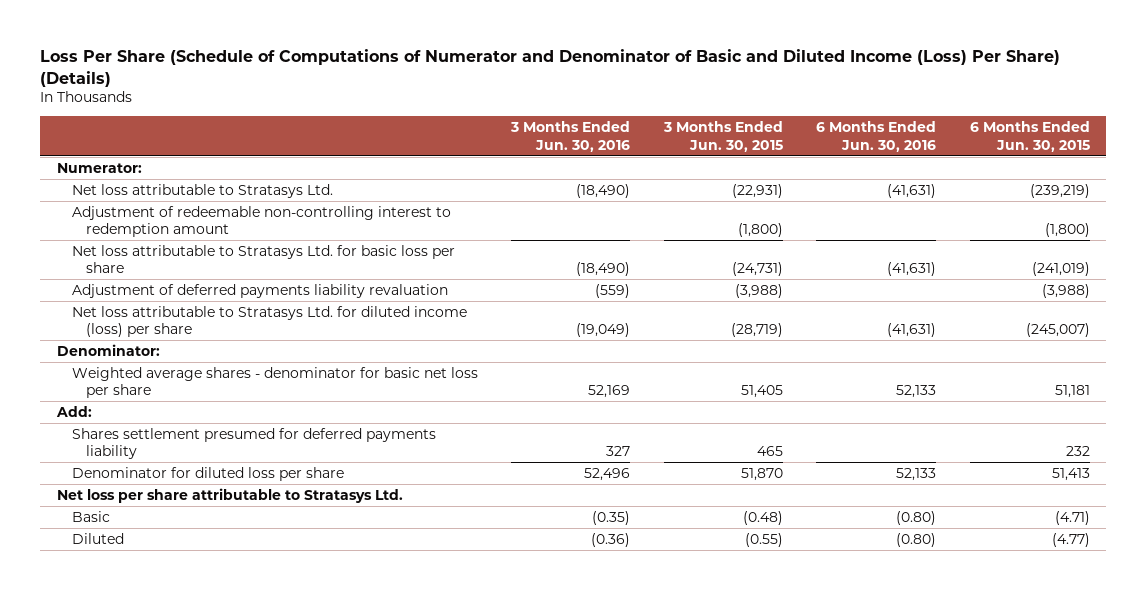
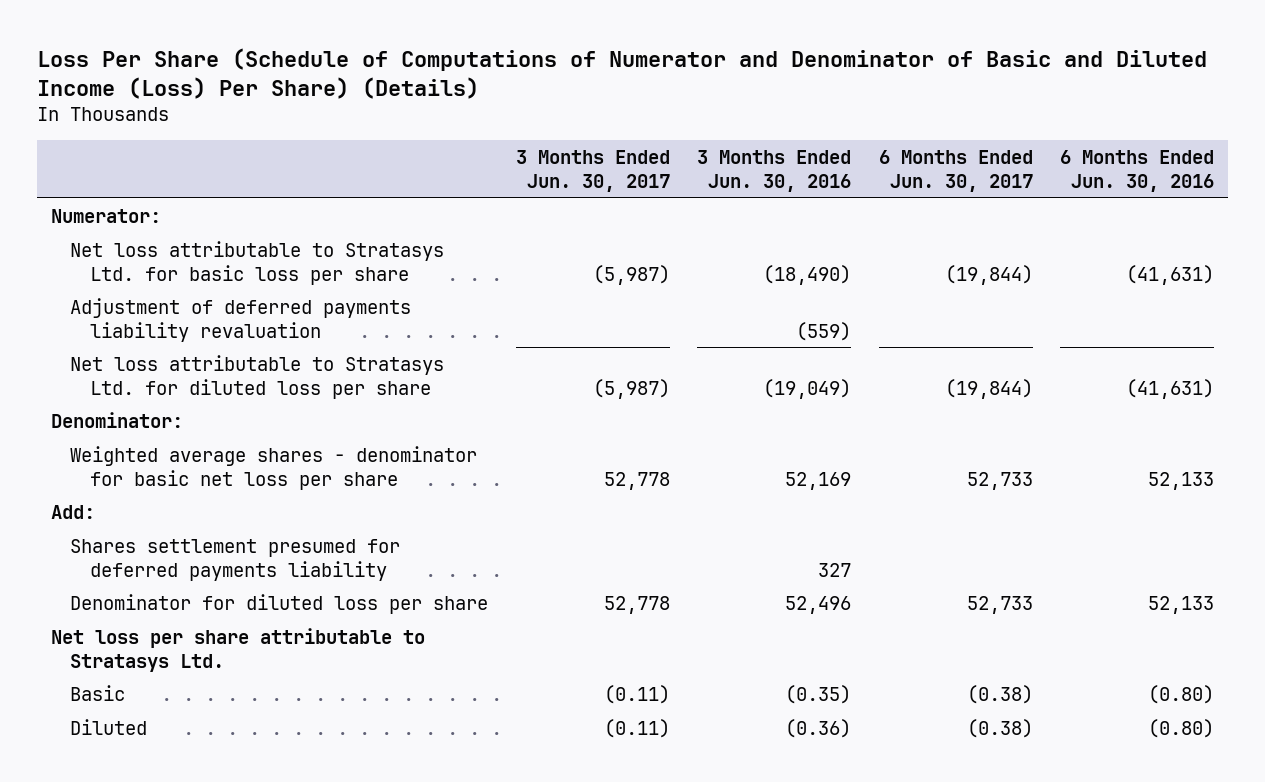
[662,121,783,152] 3 Months Ended Jun. 30, 2015 -> none
[969,121,1090,152] 6 Months Ended Jun. 30, 2015 -> none
none -> [515,149,670,192] 3 Months Ended Jun. 30, 2017
none -> [878,149,1033,192] 6 Months Ended Jun. 30, 2017
[71,183,333,198] Net loss attributable to Stratasys Ltd. -> none
[71,205,451,238] Adjustment of redeemable non-controlling interest to redemption amount -> none
[71,305,467,338] Net loss attributable to Stratasys Ltd. for diluted income (loss) per share -> [70,354,445,399] Net loss attributable to Stratasys Ltd. for diluted loss per share

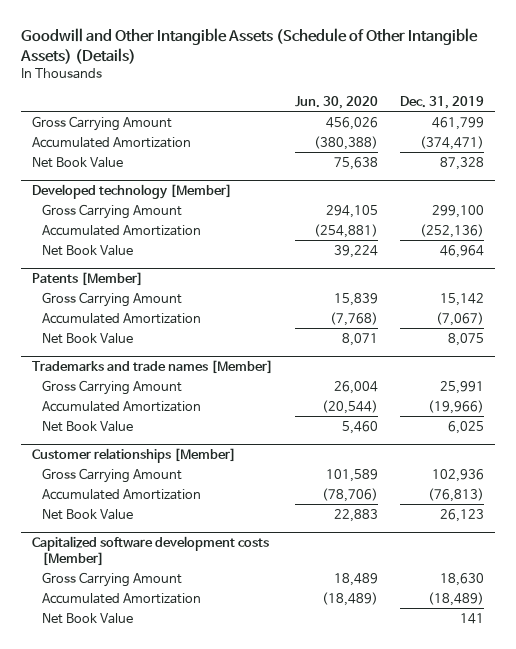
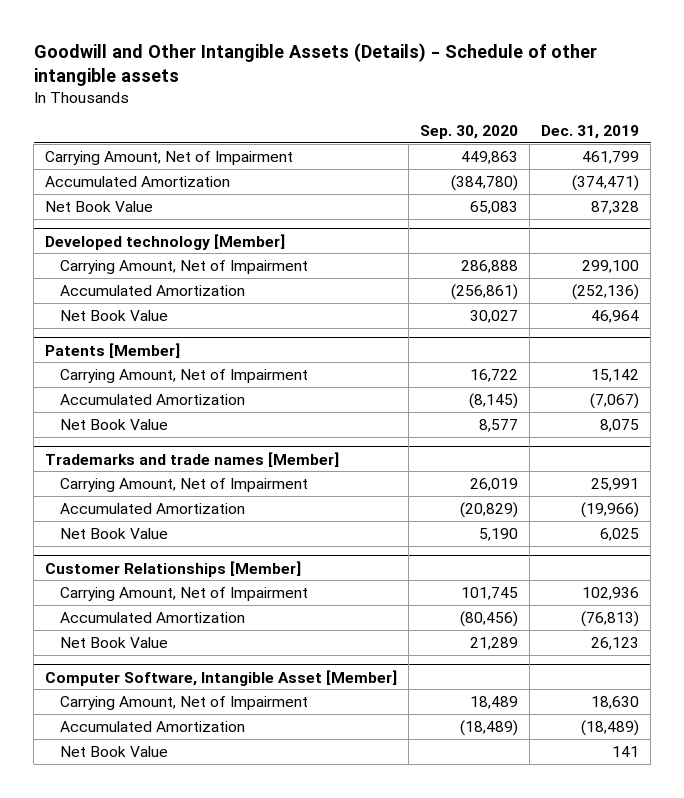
[19,27,478,64] Goodwill and Other Intangible Assets (Schedule of Other Intangible Assets) (Details) -> [33,42,597,86] Goodwill and Other Intangible Assets (Details) - Schedule of other intangible assets
[294,95,378,109] Jun. 30, 2020 -> none
none -> [420,124,519,139] Sep. 30, 2020
[31,115,172,131] Gross Carrying Amount -> [45,150,294,165] Carrying Amount, Net of Impairment
[41,203,182,219] Gross Carrying Amount -> [59,259,308,274] Carrying Amount, Net of Impairment
[41,291,182,307] Gross Carrying Amount -> [59,368,308,383] Carrying Amount, Net of Impairment
[41,379,182,395] Gross Carrying Amount -> [59,477,308,492] Carrying Amount, Net of Impairment
[31,447,236,463] Customer relationships [Member] -> [45,560,302,577] Customer Relationships [Member]
[41,467,182,483] Gross Carrying Amount -> [59,586,308,601] Carrying Amount, Net of Impairment
[31,535,269,566] Capitalized software development costs [Member] -> [45,669,398,686] Computer Software, Intangible Asset [Member]
[41,571,182,587] Gross Carrying Amount -> [59,695,308,710] Carrying Amount, Net of Impairment

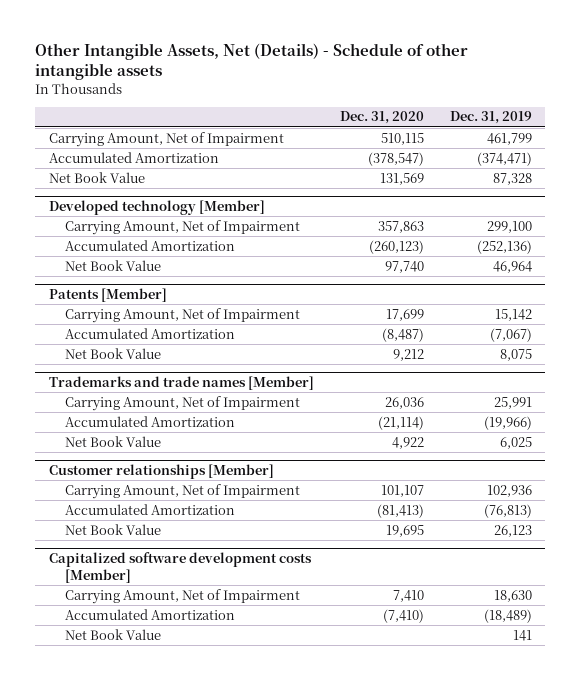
[33,42,597,86] Goodwill and Other Intangible Assets (Details) - Schedule of other intangible assets -> [35,42,469,81] Other Intangible Assets, Net (Details) - Schedule of other intangible assets
[420,124,519,139] Sep. 30, 2020 -> none
none -> [339,111,424,125] Dec. 31, 2020
[45,560,302,577] Customer Relationships [Member] -> [48,463,274,479] Customer relationships [Member]
[45,669,398,686] Computer Software, Intangible Asset [Member] -> [48,551,312,583] Capitalized software development costs [Member]

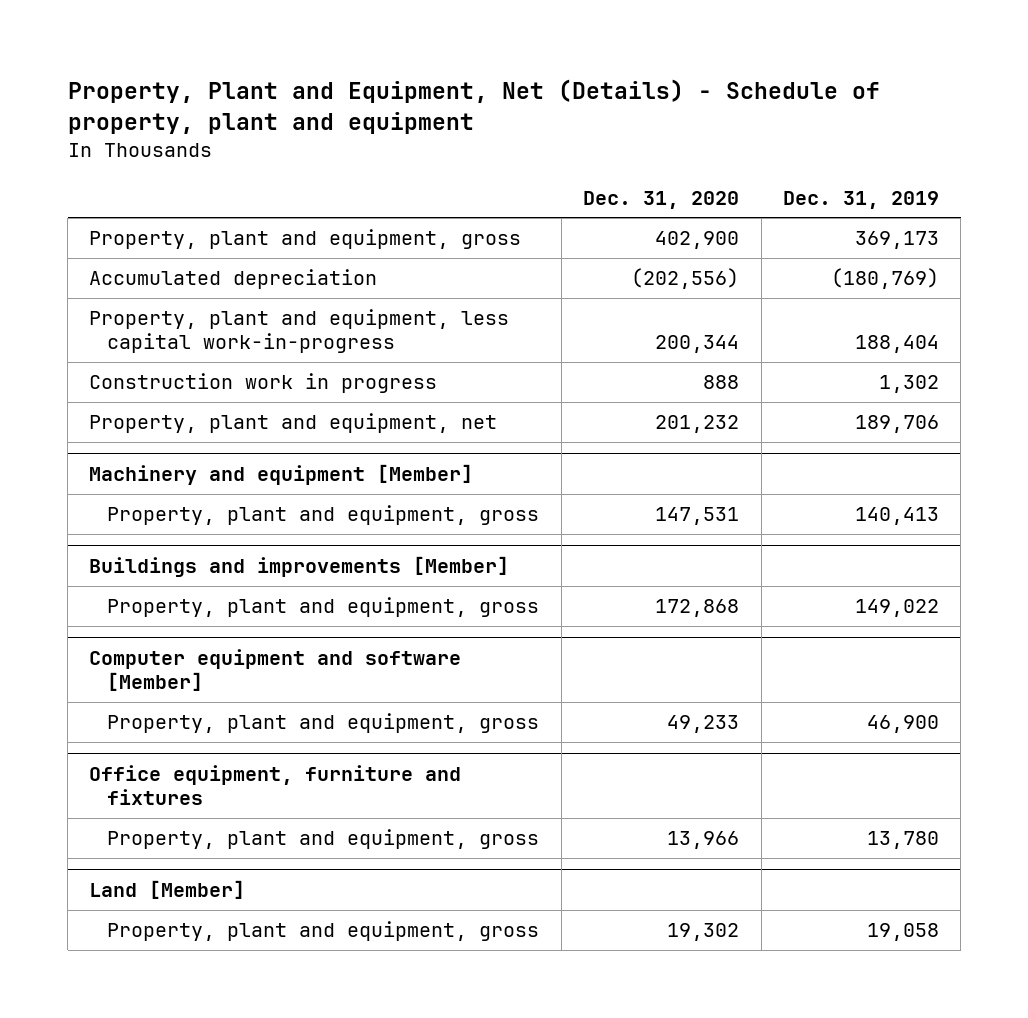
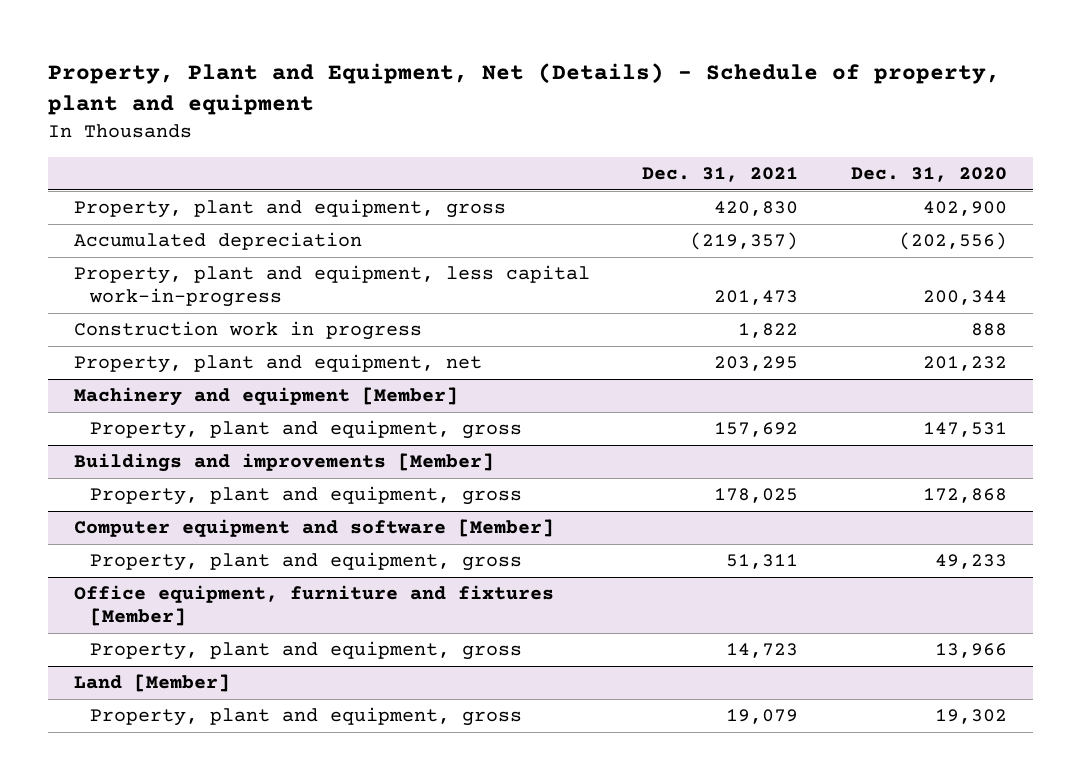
[782,190,939,209] Dec. 31, 2019 -> none
none -> [642,166,799,182] Dec. 31, 2021
[89,765,462,806] Office equipment, furniture and fixtures -> [74,585,555,627] Office equipment, furniture and fixtures [Member]

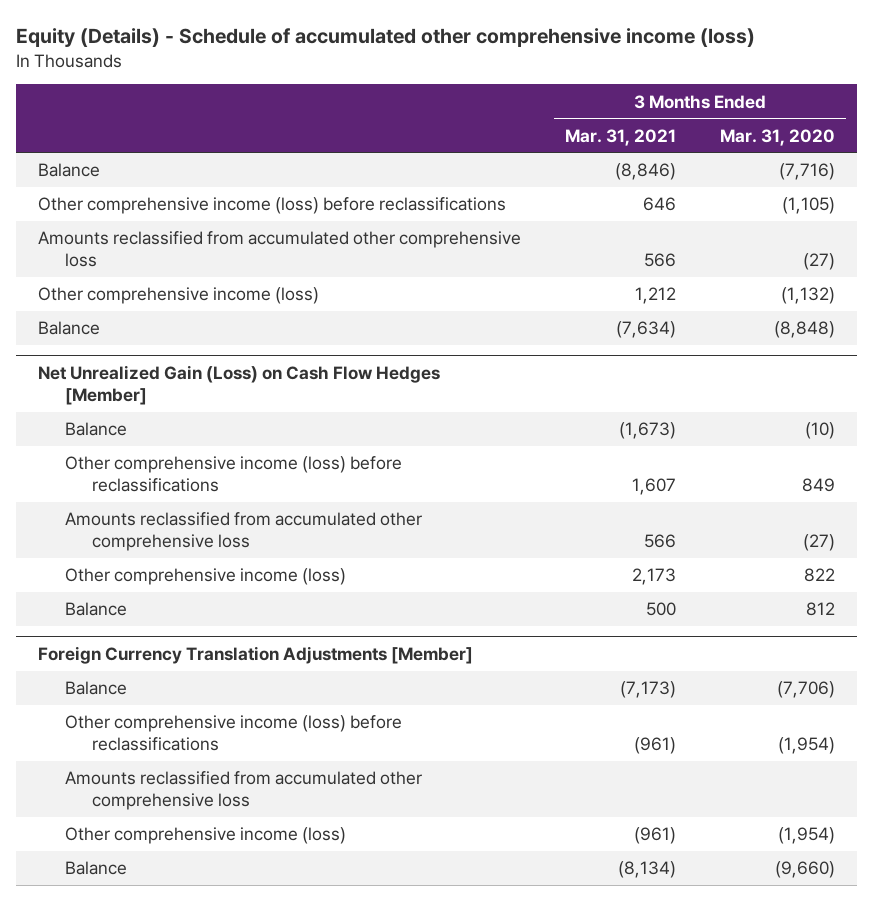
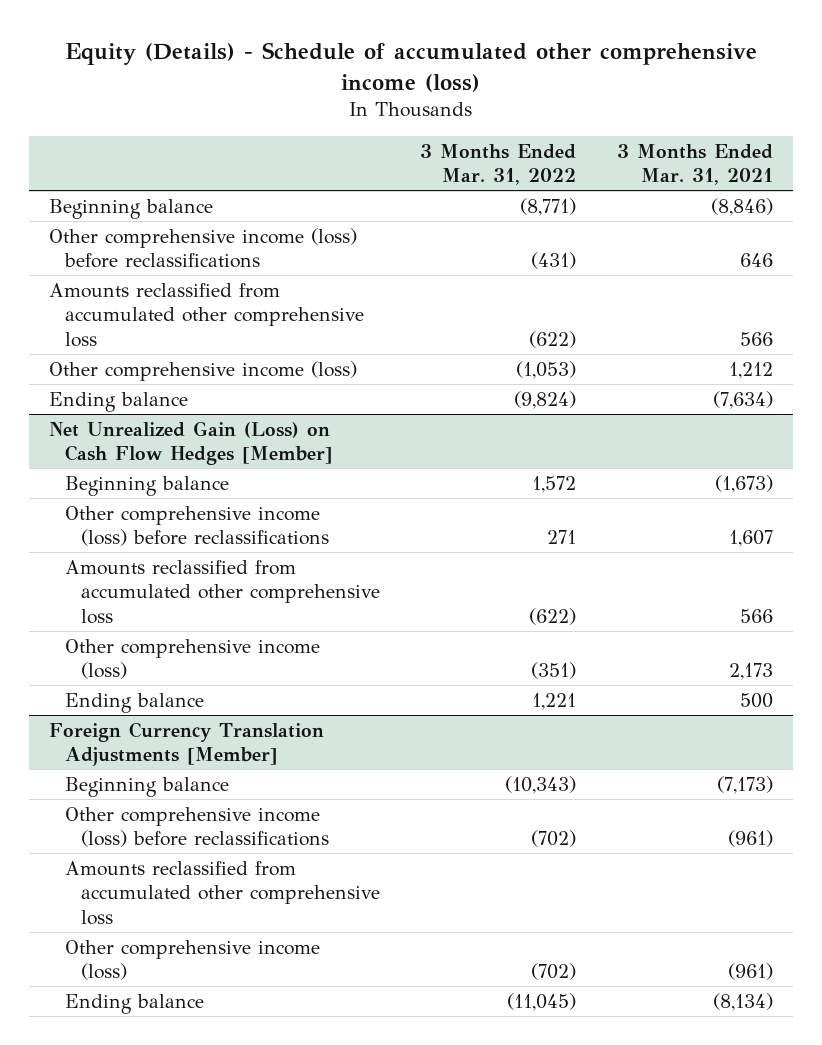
[720,128,836,146] Mar. 31, 2020 -> none
none -> [420,143,577,186] 3 Months Ended Mar. 31, 2022
[37,163,100,178] Balance -> [49,198,214,219] Beginning balance
[37,321,100,336] Balance -> [49,391,189,412] Ending balance
[64,422,127,437] Balance -> [64,475,229,496] Beginning balance
[64,602,127,617] Balance -> [64,692,204,713] Ending balance
[64,681,127,696] Balance -> [64,776,229,797] Beginning balance
[64,861,127,876] Balance -> [64,993,204,1014] Ending balance

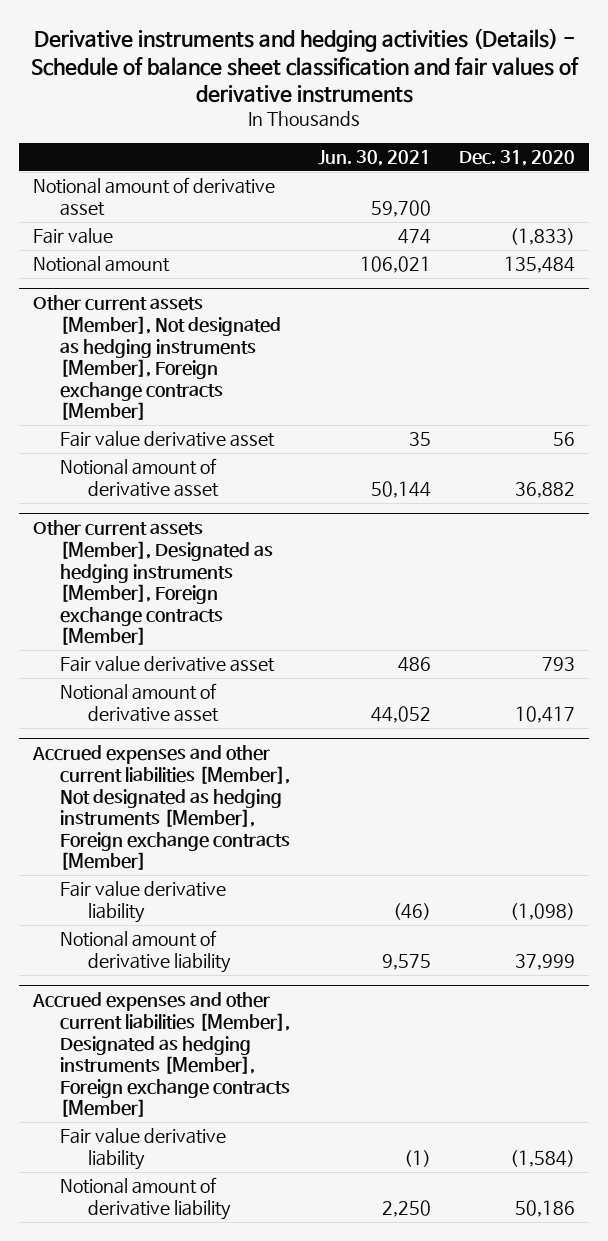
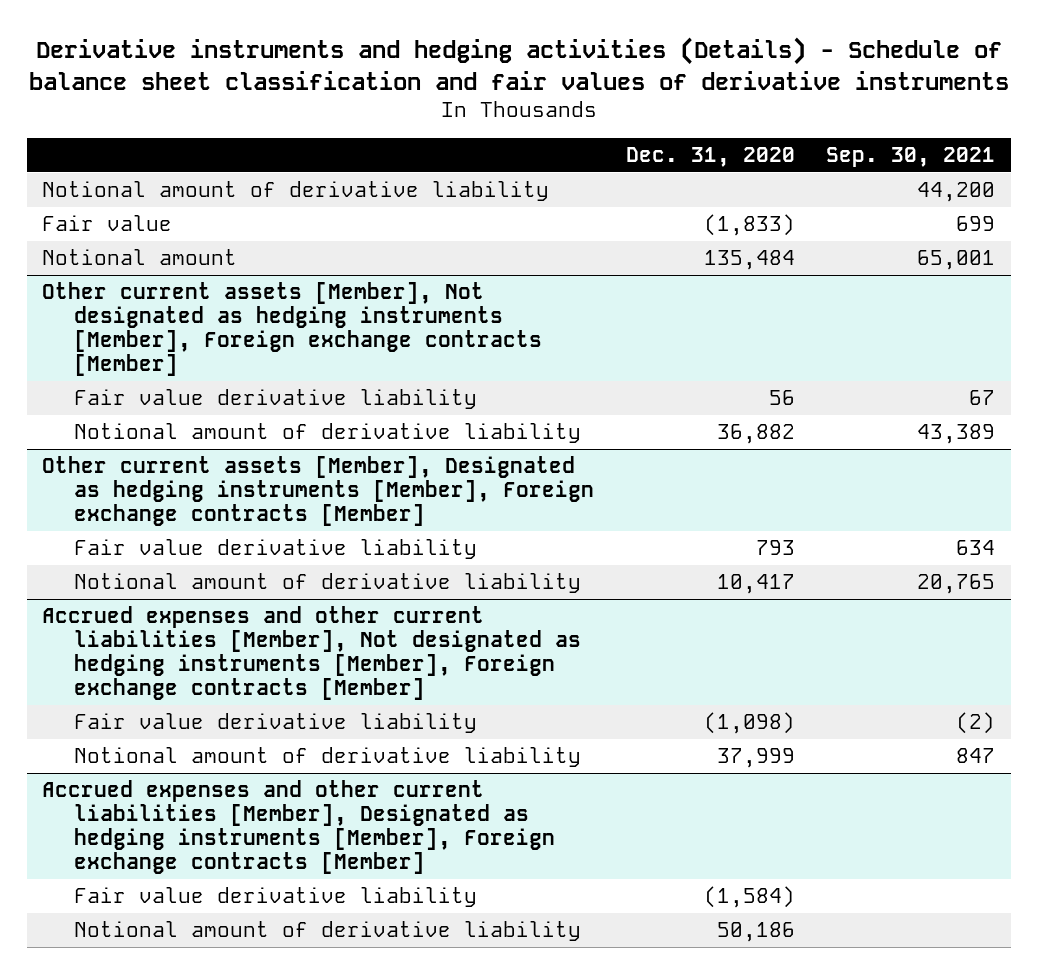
[318,150,432,167] Jun. 30, 2021 -> none
none -> [826,146,996,167] Sep. 30, 2021
[32,177,275,217] Notional amount of derivative asset -> [42,181,550,202] Notional amount of derivative liability
[60,431,276,448] Fair value derivative asset -> [73,389,477,410] Fair value derivative liability
[60,458,219,498] Notional amount of derivative asset -> [73,423,581,444] Notional amount of derivative liability
[60,656,276,673] Fair value derivative asset -> [73,539,477,560] Fair value derivative liability
[60,683,219,723] Notional amount of derivative asset -> [73,573,581,594] Notional amount of derivative liability

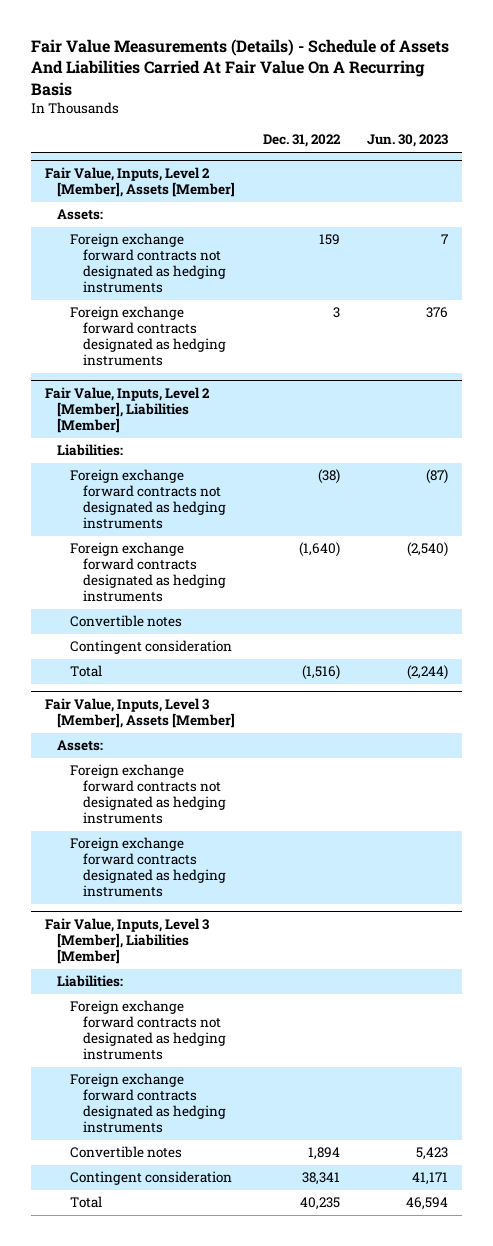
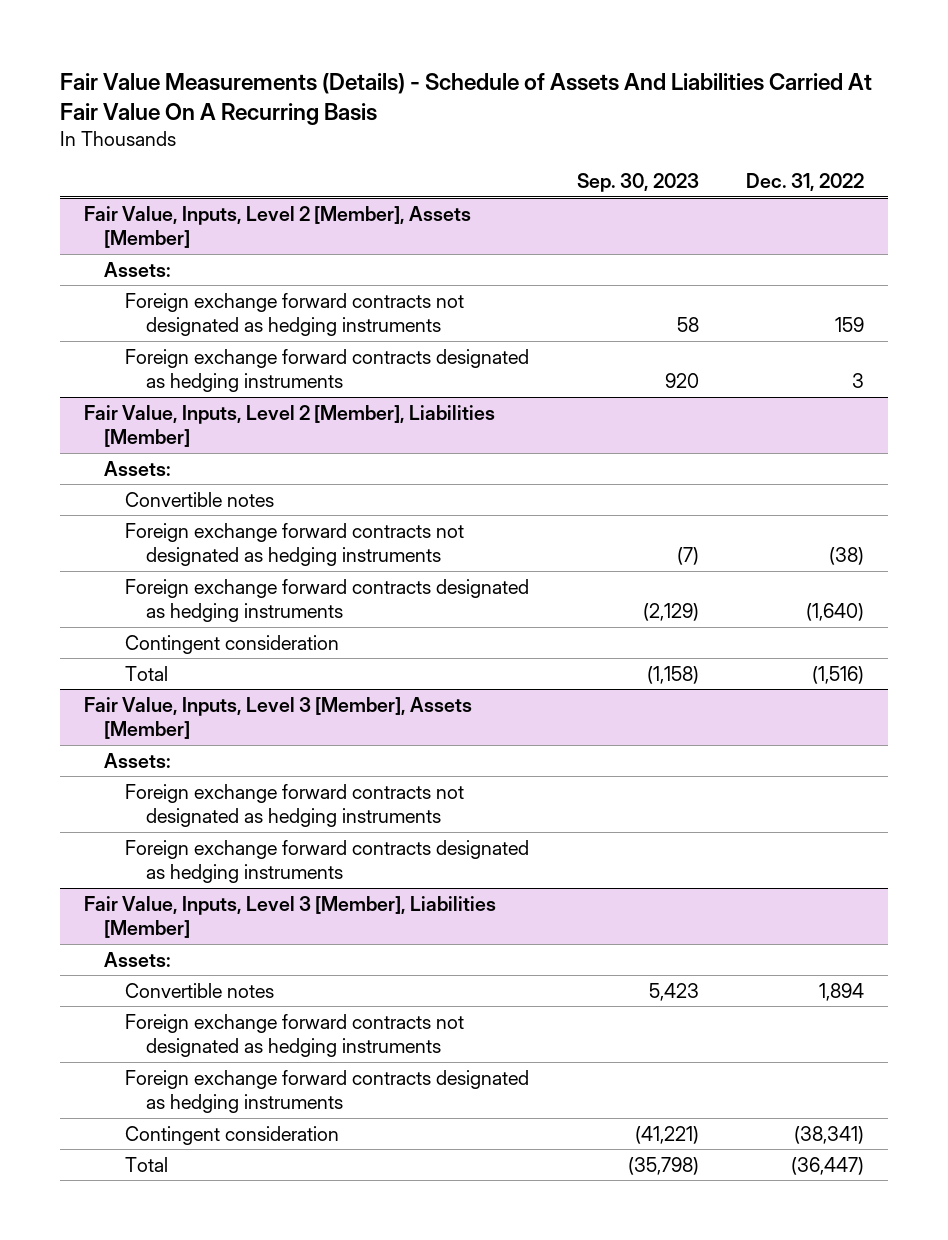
[367,134,449,148] Jun. 30, 2023 -> none
none -> [576,173,699,193] Sep. 30, 2023
[57,444,124,457] Liabilities: -> none
none -> [104,460,172,476] Assets:
[70,615,183,628] Convertible notes -> [125,491,275,507] Convertible notes
[57,975,124,988] Liabilities: -> none
none -> [104,951,172,967] Assets:
[70,1146,183,1159] Convertible notes -> [125,982,275,998] Convertible notes
[301,1172,340,1186] 38,341 -> [794,1125,865,1144] (38,341)
[299,1197,340,1211] 40,235 -> [791,1156,865,1175] (36,447)

